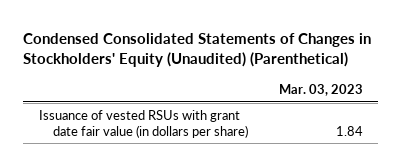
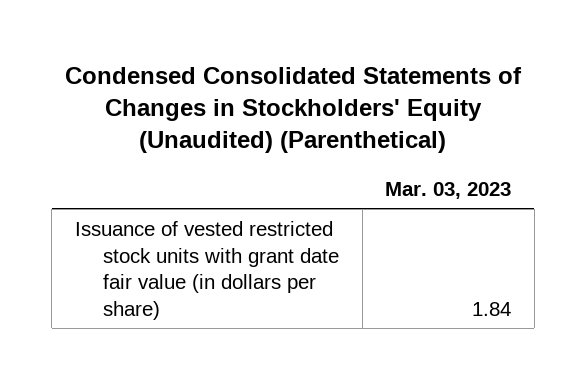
[38,110,248,138] Issuance of vested RSUs with grant date fair value (in dollars per share) -> [74,220,340,320] Issuance of vested restricted stock units with grant date fair value (in dollars per share)

